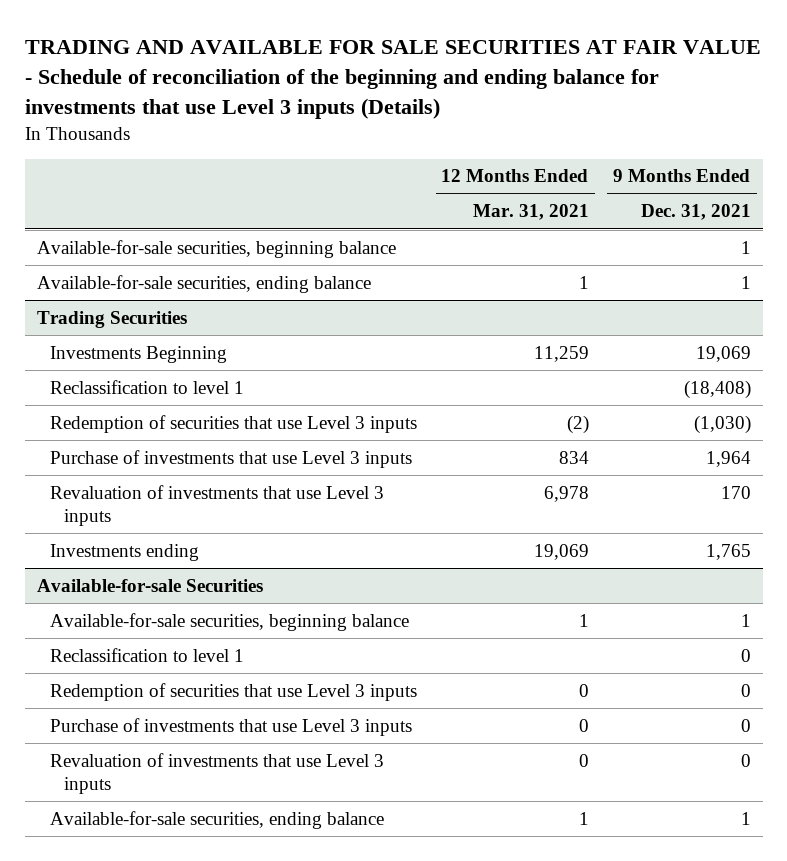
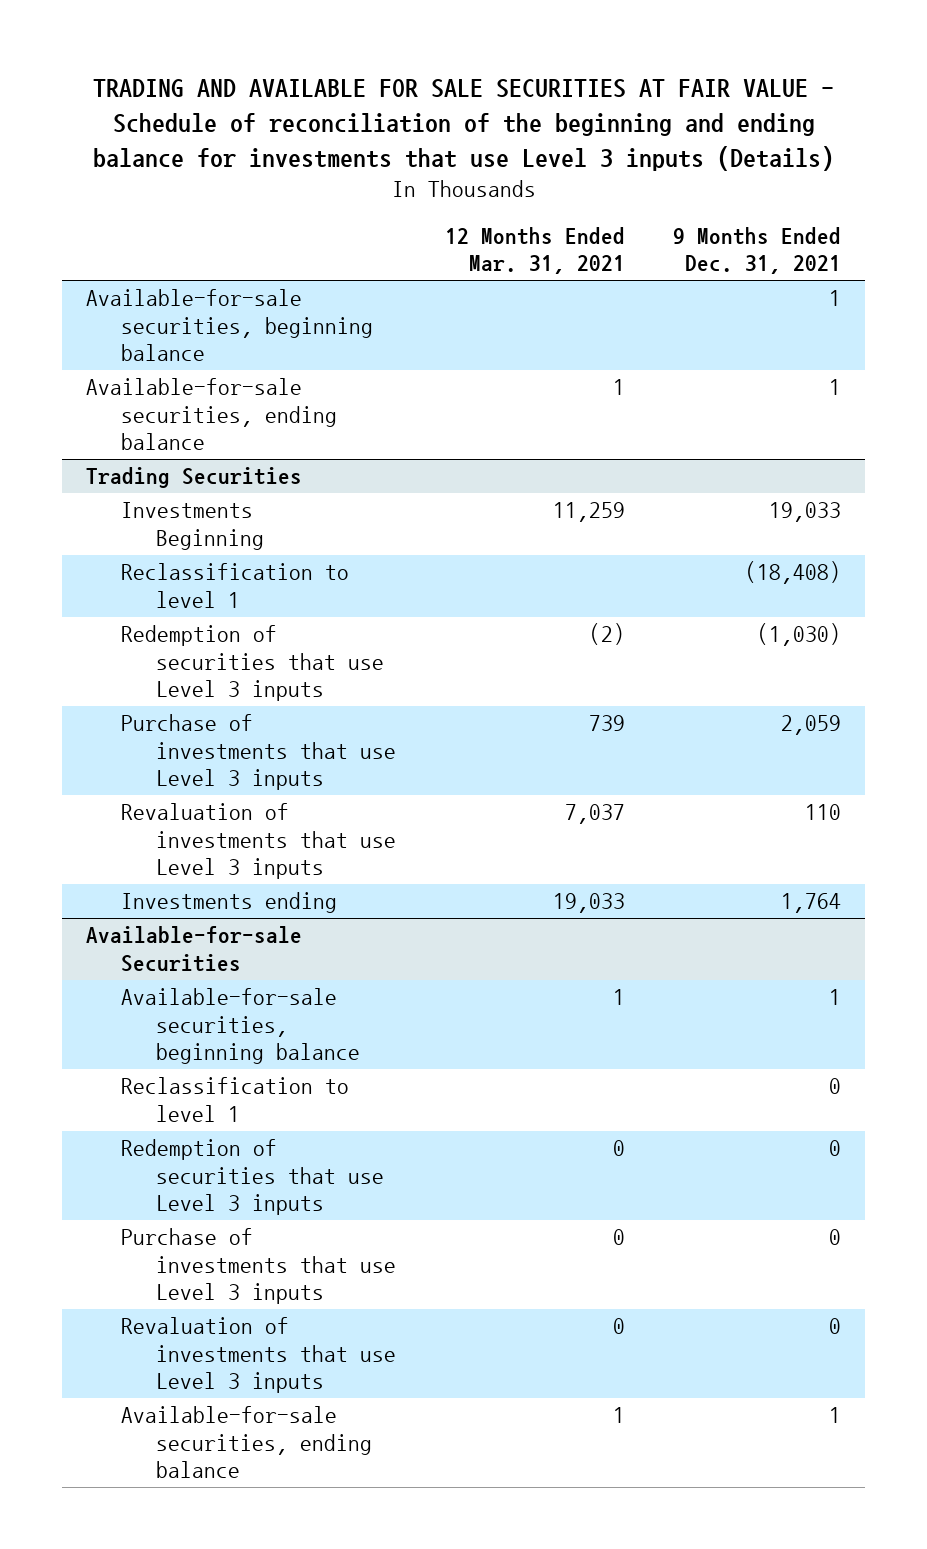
[695,345,751,362] 19,069 -> [769,502,842,523] 19,033
[558,450,589,464] 834 -> [588,715,625,732] 739
[705,450,751,467] 1,964 -> [781,715,842,736] 2,059
[543,485,589,502] 6,978 -> [564,804,625,825] 7,037
[720,485,751,499] 170 -> [805,804,842,821] 110
[533,543,589,560] 19,069 -> [552,893,625,914] 19,033
[705,543,751,560] 1,765 -> [781,893,842,914] 1,764

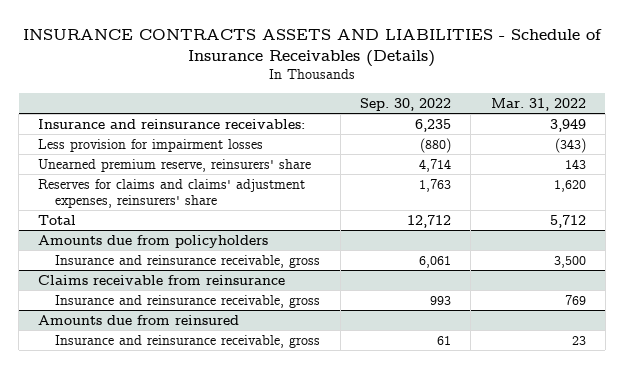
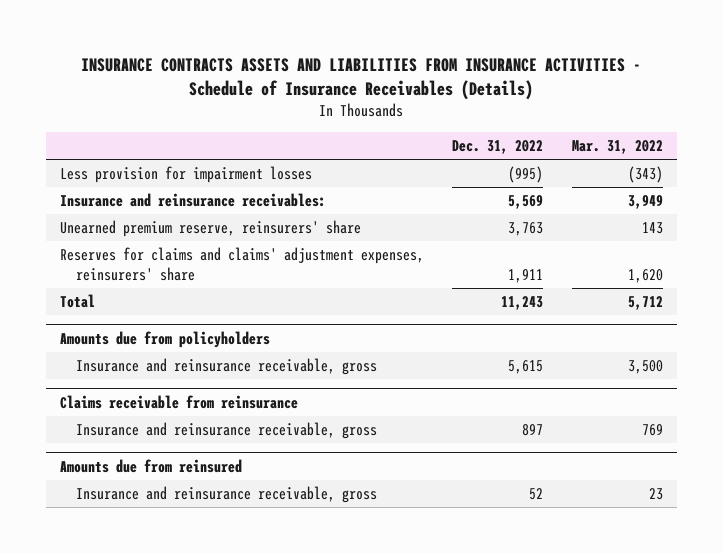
[23,28,603,67] INSURANCE CONTRACTS ASSETS AND LIABILITIES - Schedule of Insurance Receivables (Details) -> [81,57,642,100] INSURANCE CONTRACTS ASSETS AND LIABILITIES FROM INSURANCE ACTIVITIES - Schedule of Insurance Receivables (Details)
[359,97,451,111] Sep. 30, 2022 -> none
none -> [452,140,544,155] Dec. 31, 2022
[38,118,306,129] Insurance and reinsurance receivables: -> [60,193,327,208] Insurance and reinsurance receivables:

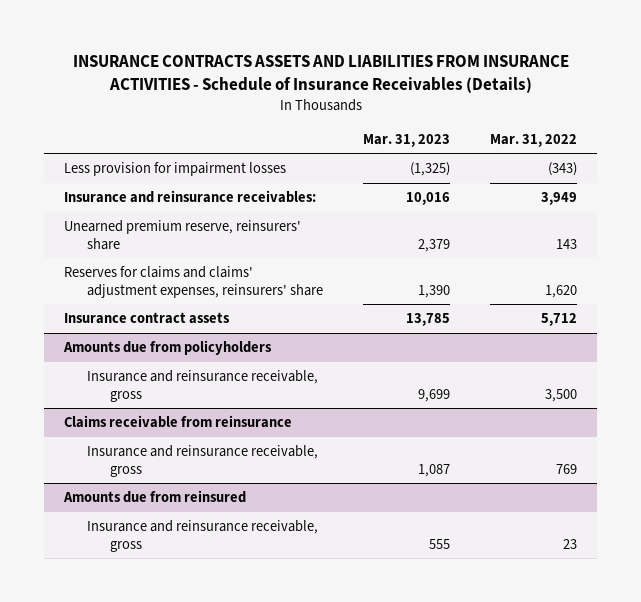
[452,140,544,155] Dec. 31, 2022 -> none
none -> [363,133,451,147] Mar. 31, 2023
[60,294,96,309] Total -> [64,312,231,325] Insurance contract assets

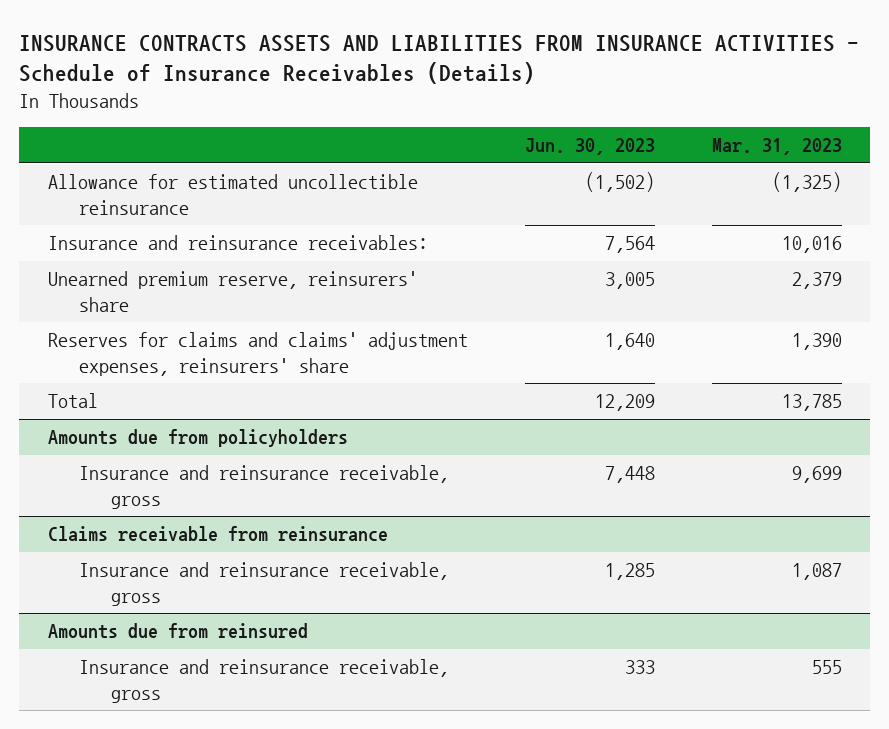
[490,133,578,147] Mar. 31, 2022 -> none
none -> [524,138,655,156] Jun. 30, 2023
[64,162,287,177] Less provision for impairment losses -> [47,174,418,215] Allowance for estimated uncollectible reinsurance
[64,312,231,325] Insurance contract assets -> [47,393,98,409] Total

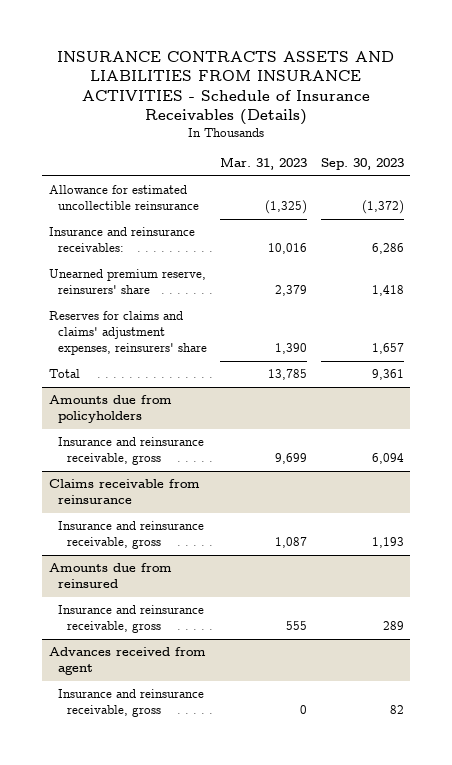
[524,138,655,156] Jun. 30, 2023 -> none
none -> [320,158,404,171] Sep. 30, 2023
none -> [48,647,206,676] Advances received from agent
none -> [57,689,204,718] Insurance and reinsurance receivable, gross

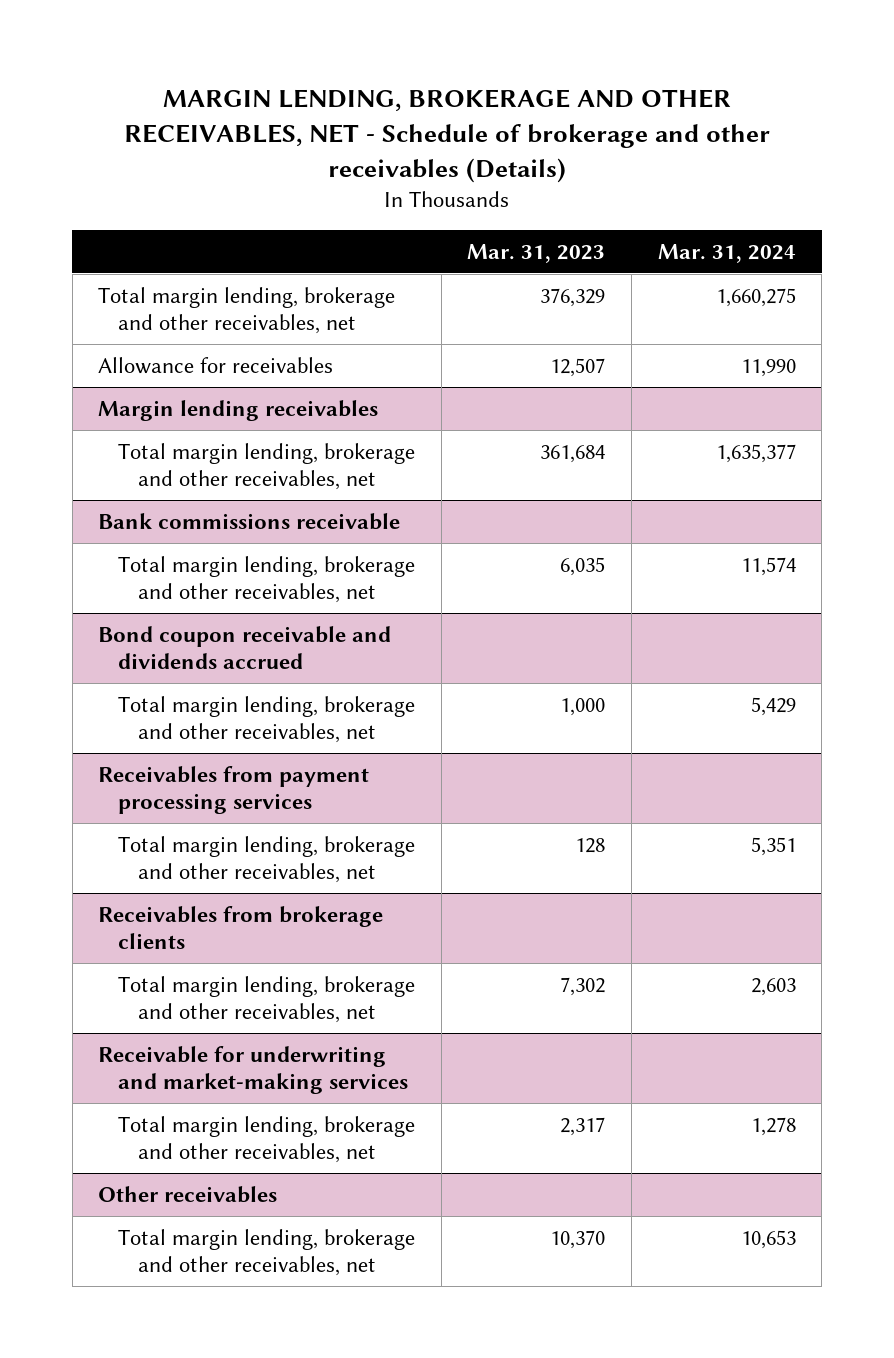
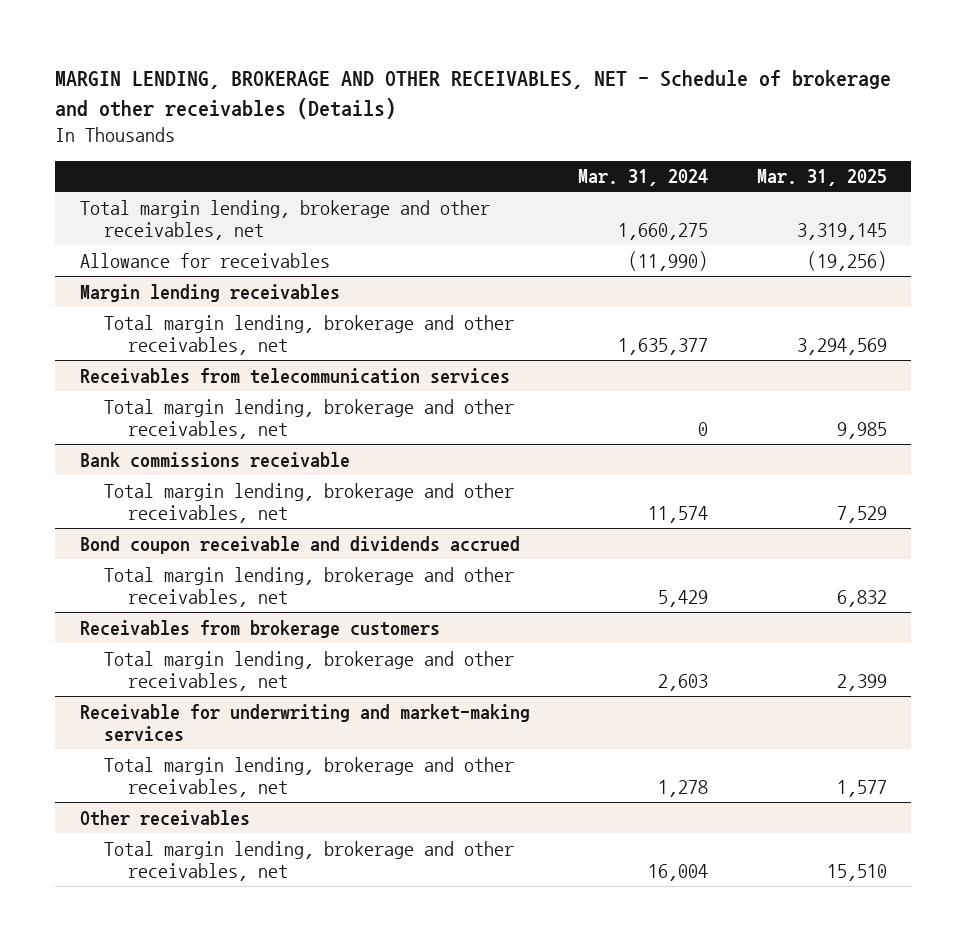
[467,243,606,263] Mar. 31, 2023 -> none
none -> [756,169,887,187] Mar. 31, 2025
[740,358,796,377] 11,990 -> [628,250,709,271] (11,990)
none -> [79,367,510,384] Receivables from telecommunication services
none -> [103,398,514,440] Total margin lending, brokerage and other receivables, net
[98,765,370,815] Receivables from payment processing services -> none
[118,835,416,884] Total margin lending, brokerage and other receivables, net -> none
[98,905,384,950] Receivables from brokerage clients -> [79,619,440,638] Receivables from brokerage customers
[740,1229,796,1249] 10,653 -> [648,864,709,882] 16,004

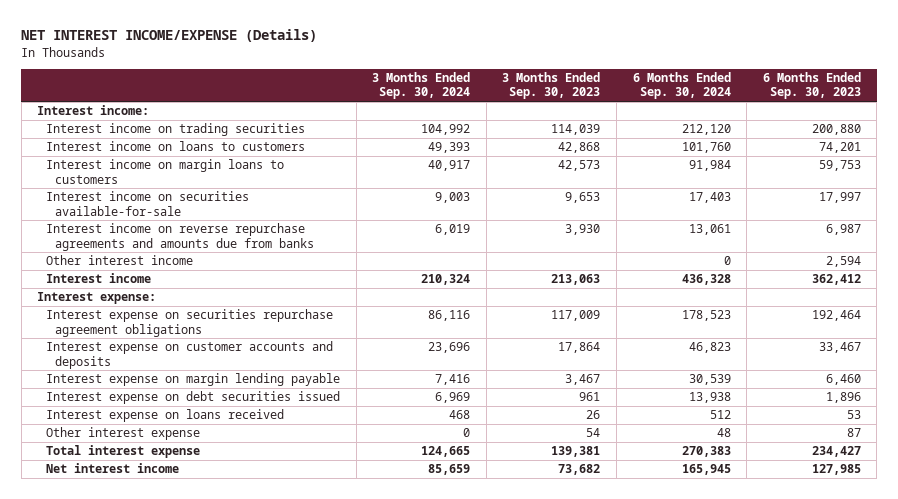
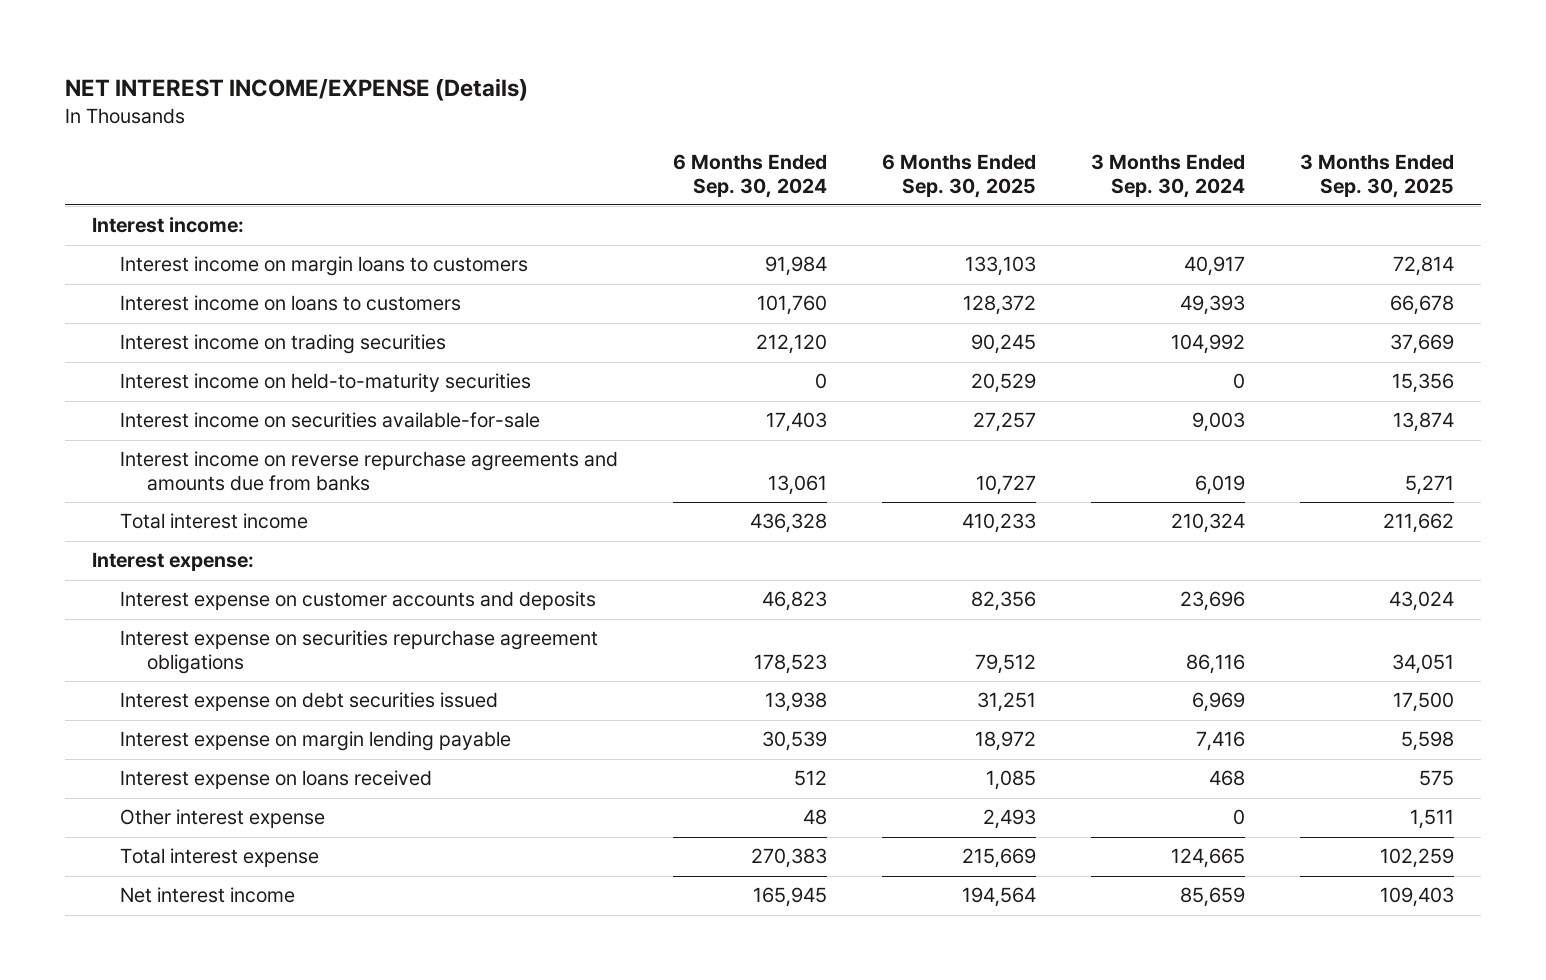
[502,72,601,100] 3 Months Ended Sep. 30, 2023 -> none
[762,72,861,100] 6 Months Ended Sep. 30, 2023 -> none
none -> [881,153,1036,198] 6 Months Ended Sep. 30, 2025
none -> [1299,153,1454,198] 3 Months Ended Sep. 30, 2025
[46,141,306,152] Interest income on loans to customers -> [119,295,461,312] Interest income on loans to customers
[46,123,306,137] Interest income on trading securities -> [119,334,446,355] Interest income on trading securities
none -> [119,373,531,393] Interest income on held-to-maturity securities
[46,255,194,266] Other interest income -> none
[46,273,152,284] Interest income -> [119,513,308,530] Total interest income
[46,309,334,337] Interest expense on securities repurchase agreement obligations -> [119,630,598,675] Interest expense on securities repurchase agreement obligations
[46,373,341,387] Interest expense on margin lending payable -> [119,731,511,752] Interest expense on margin lending payable

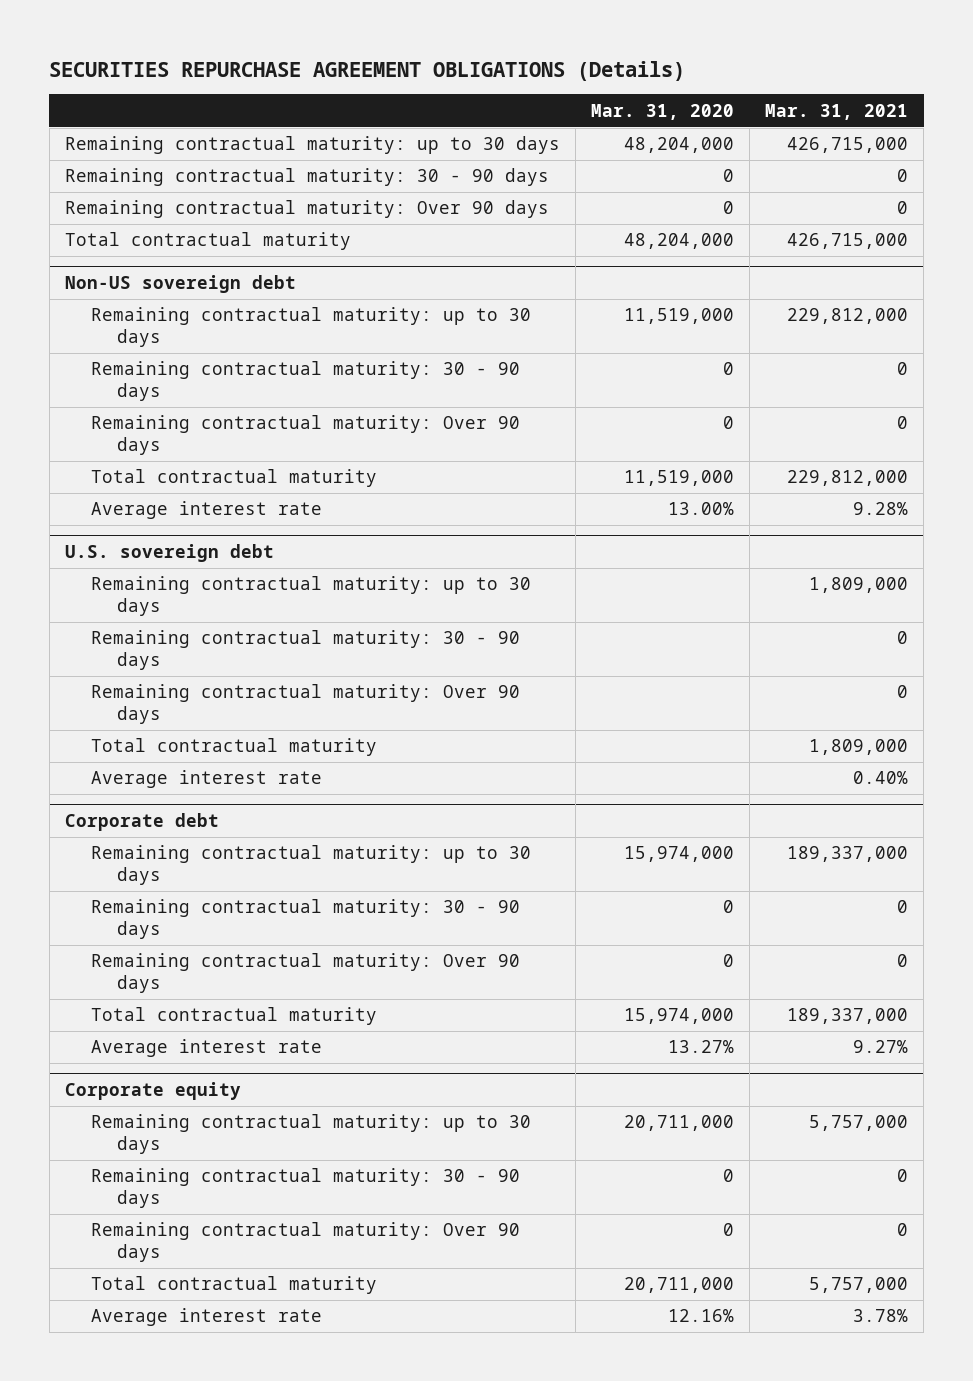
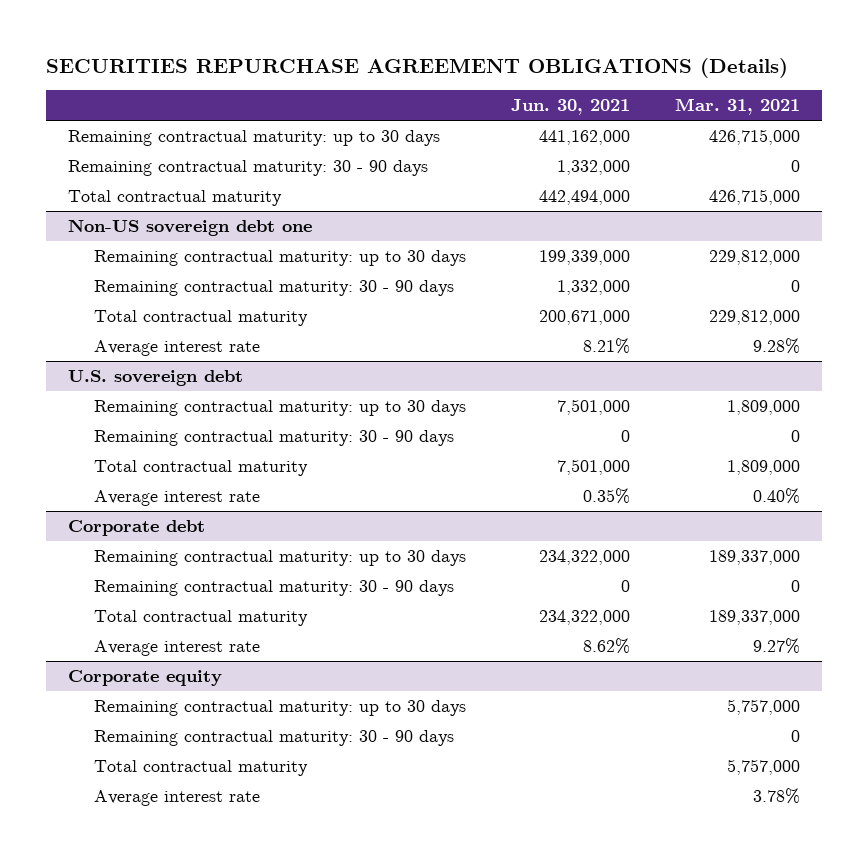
[591,103,735,120] Mar. 31, 2020 -> none
none -> [510,98,630,115] Jun. 30, 2021
[64,200,549,219] Remaining contractual maturity: Over 90 days -> none
[64,275,296,294] Non-US sovereign debt -> [68,219,313,237] Non-US sovereign debt one
[91,415,521,456] Remaining contractual maturity: Over 90 days -> none
[91,684,521,725] Remaining contractual maturity: Over 90 days -> none
[91,953,521,994] Remaining contractual maturity: Over 90 days -> none
[91,1222,521,1263] Remaining contractual maturity: Over 90 days -> none

